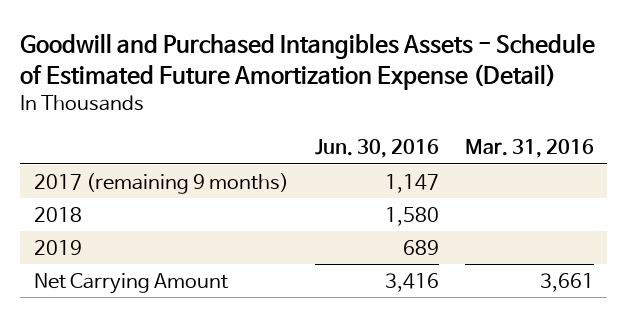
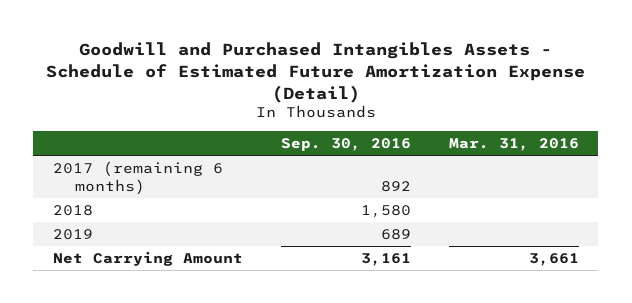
[314,139,439,159] Jun. 30, 2016 -> none
none -> [280,138,411,152] Sep. 30, 2016
[33,172,289,194] 2017 (remaining 9 months) -> [52,160,223,195] 2017 (remaining 6 months)

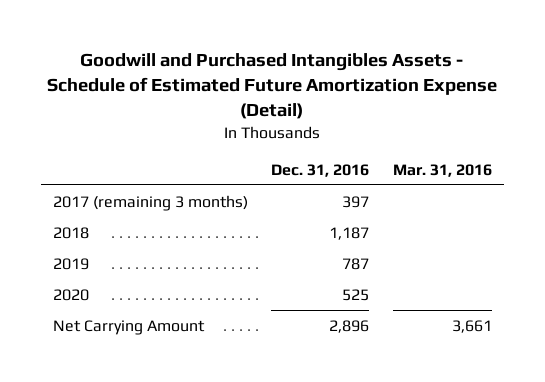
[280,138,411,152] Sep. 30, 2016 -> none
none -> [271,163,370,177] Dec. 31, 2016
[52,160,223,195] 2017 (remaining 6 months) -> [52,194,248,211] 2017 (remaining 3 months)
none -> [52,288,89,301] 2020

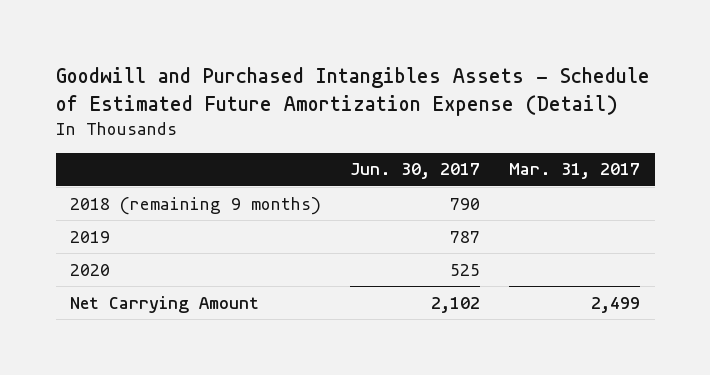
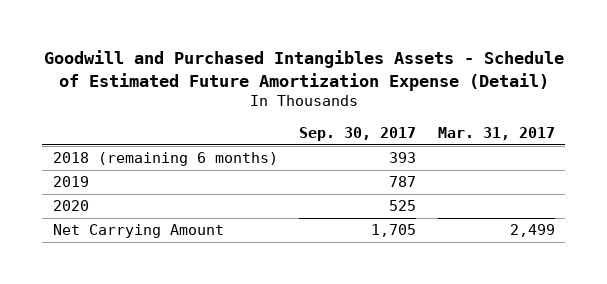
[350,163,481,180] Jun. 30, 2017 -> none
none -> [299,126,417,141] Sep. 30, 2017
[70,196,322,215] 2018 (remaining 9 months) -> [52,152,278,167] 2018 (remaining 6 months)

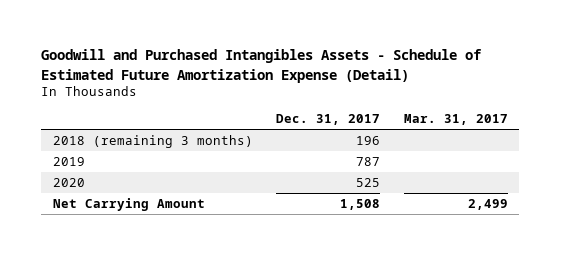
[299,126,417,141] Sep. 30, 2017 -> none
none -> [276,114,381,126] Dec. 31, 2017
[52,152,278,167] 2018 (remaining 6 months) -> [52,134,253,148] 2018 (remaining 3 months)

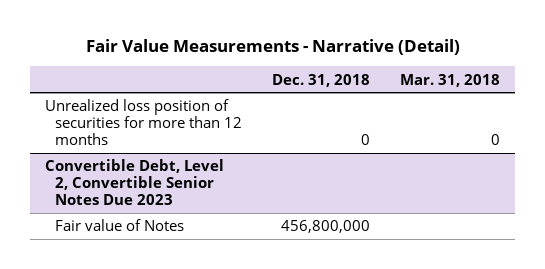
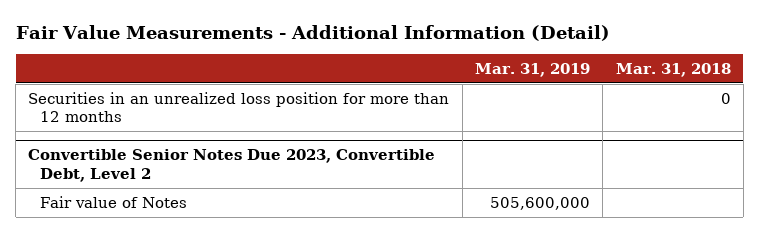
[85,39,460,56] Fair Value Measurements - Narrative (Detail) -> [15,24,610,41] Fair Value Measurements - Additional Information (Detail)
[272,73,371,87] Dec. 31, 2018 -> none
none -> [475,62,591,77] Mar. 31, 2019
[44,99,243,146] Unrealized loss position of securities for more than 12 months -> [28,92,450,123] Securities in an unrealized loss position for more than 12 months
[44,159,224,206] Convertible Debt, Level 2, Convertible Senior Notes Due 2023 -> [28,149,436,182] Convertible Senior Notes Due 2023, Convertible Debt, Level 2

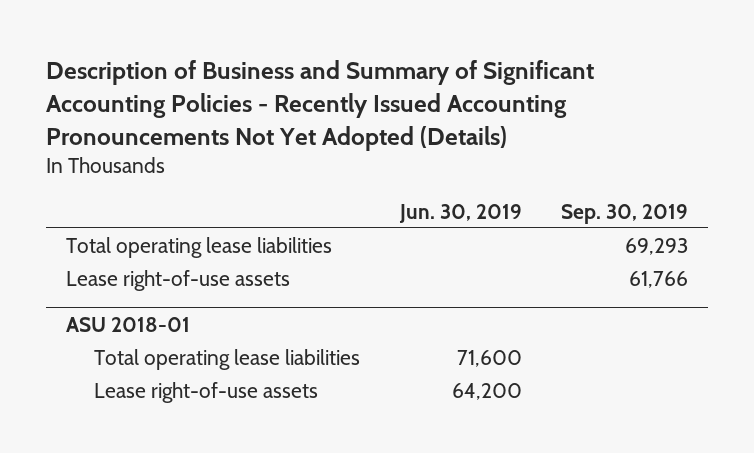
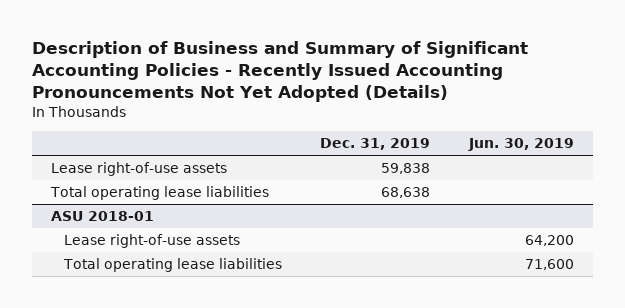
[560,203,688,224] Sep. 30, 2019 -> none
none -> [320,138,431,151] Dec. 31, 2019
[66,237,333,259] Total operating lease liabilities -> [49,186,269,201] Total operating lease liabilities
[94,349,361,371] Total operating lease liabilities -> [62,258,282,273] Total operating lease liabilities

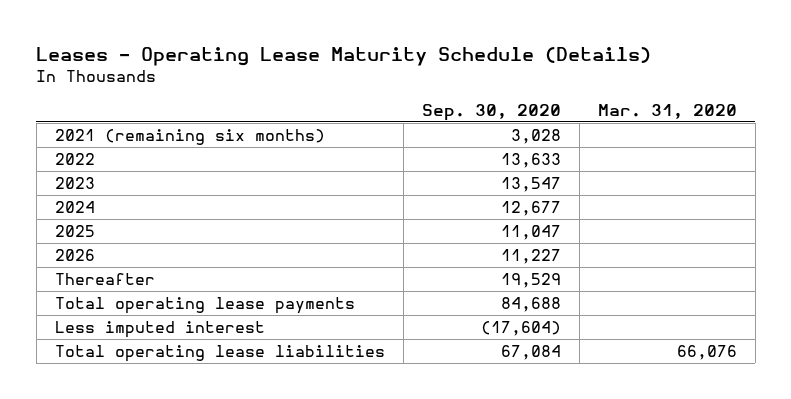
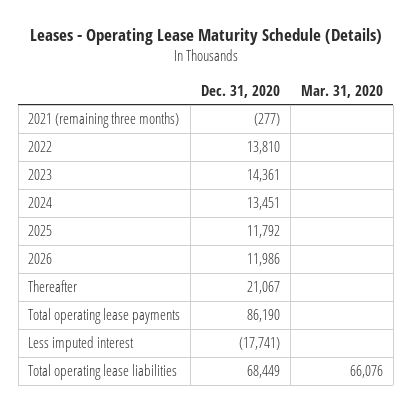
[421,103,561,121] Sep. 30, 2020 -> none
none -> [201,84,281,98] Dec. 31, 2020
[54,129,325,146] 2021 (remaining six months) -> [28,112,180,129] 2021 (remaining three months)

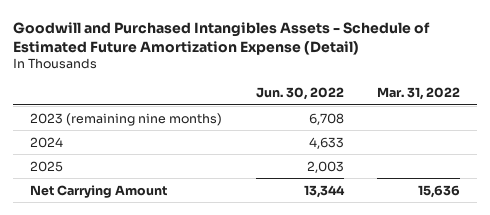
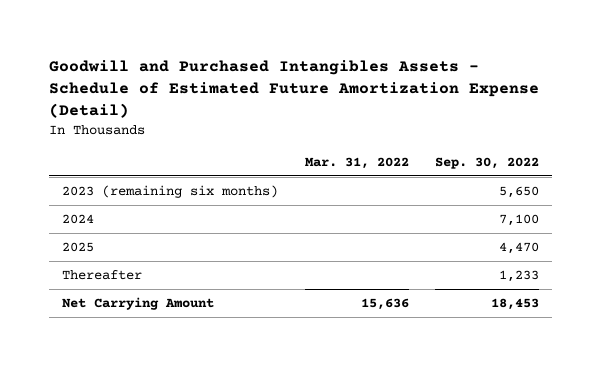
[255,87,344,101] Jun. 30, 2022 -> none
none -> [435,157,540,170] Sep. 30, 2022
[30,112,223,126] 2023 (remaining nine months) -> [62,184,279,198] 2023 (remaining six months)
none -> [62,269,143,280] Thereafter

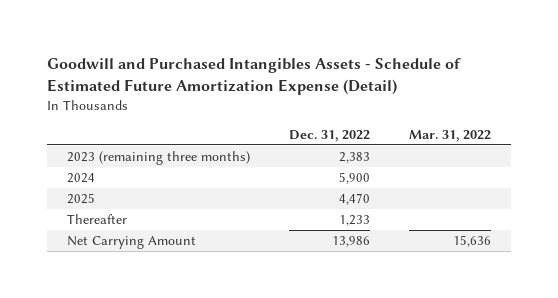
[435,157,540,170] Sep. 30, 2022 -> none
none -> [289,130,371,143] Dec. 31, 2022
[62,184,279,198] 2023 (remaining six months) -> [66,151,250,166] 2023 (remaining three months)

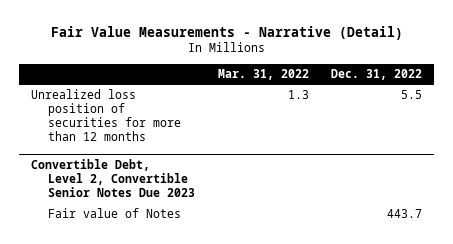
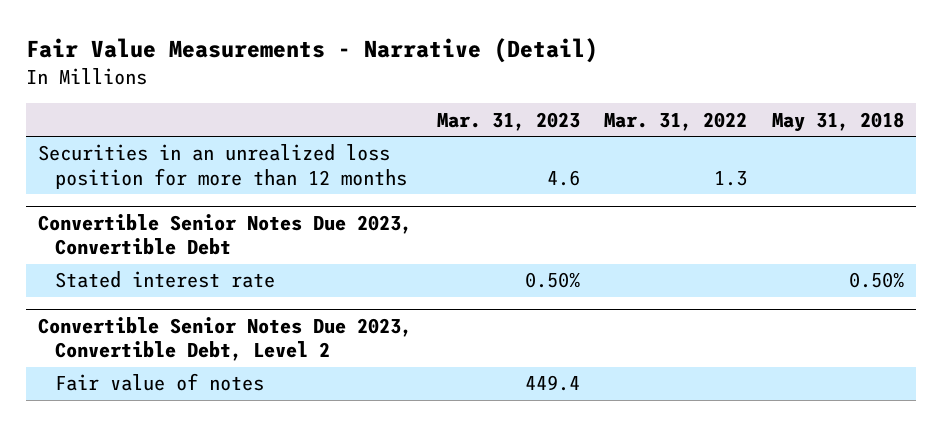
[331,69,423,81] Dec. 31, 2022 -> none
none -> [436,111,580,131] Mar. 31, 2023
none -> [771,111,904,132] May 31, 2018
[30,89,181,142] Unrealized loss position of securities for more than 12 months -> [38,144,407,190] Securities in an unrealized loss position for more than 12 months
none -> [38,213,413,256] Convertible Senior Notes Due 2023, Convertible Debt
none -> [54,271,275,289] Stated interest rate
[30,159,195,198] Convertible Debt, Level 2, Convertible Senior Notes Due 2023 -> [38,316,413,362] Convertible Senior Notes Due 2023, Convertible Debt, Level 2
[47,208,181,219] Fair value of Notes -> [54,373,264,392] Fair value of notes

